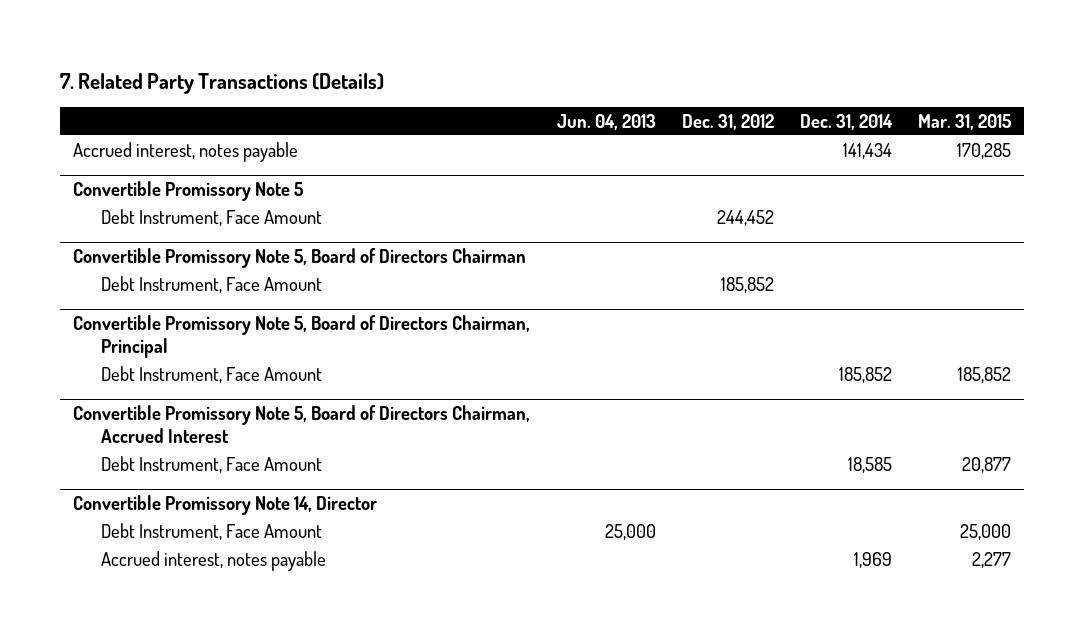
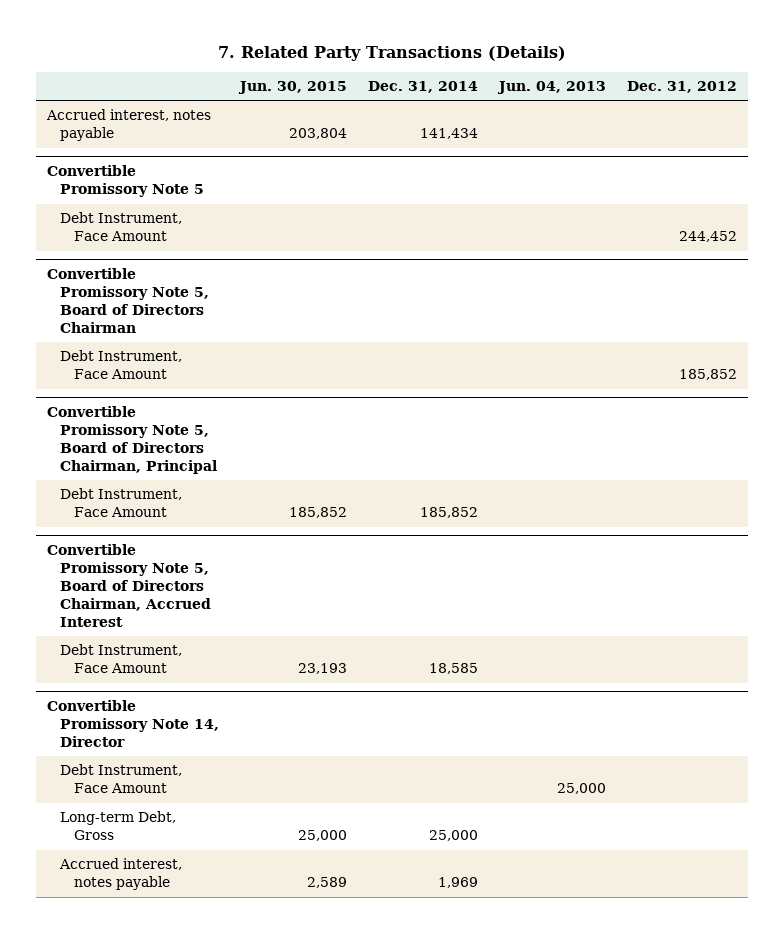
[918,113,1012,130] Mar. 31, 2015 -> none
none -> [238,81,348,95] Jun. 30, 2015
none -> [60,811,177,841] Long-term Debt, Gross

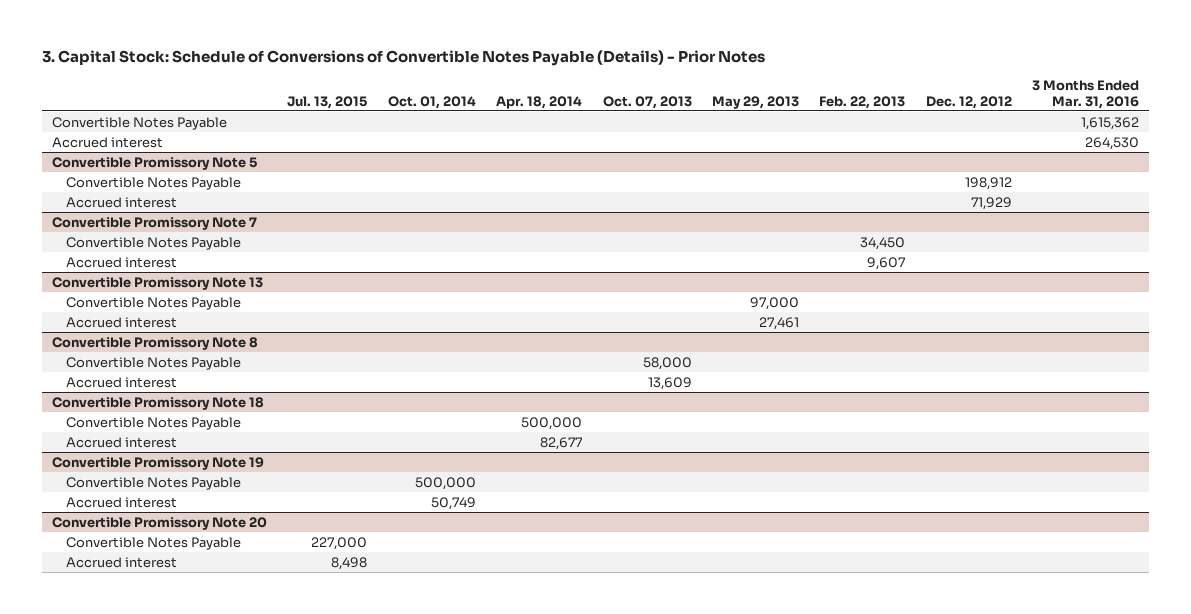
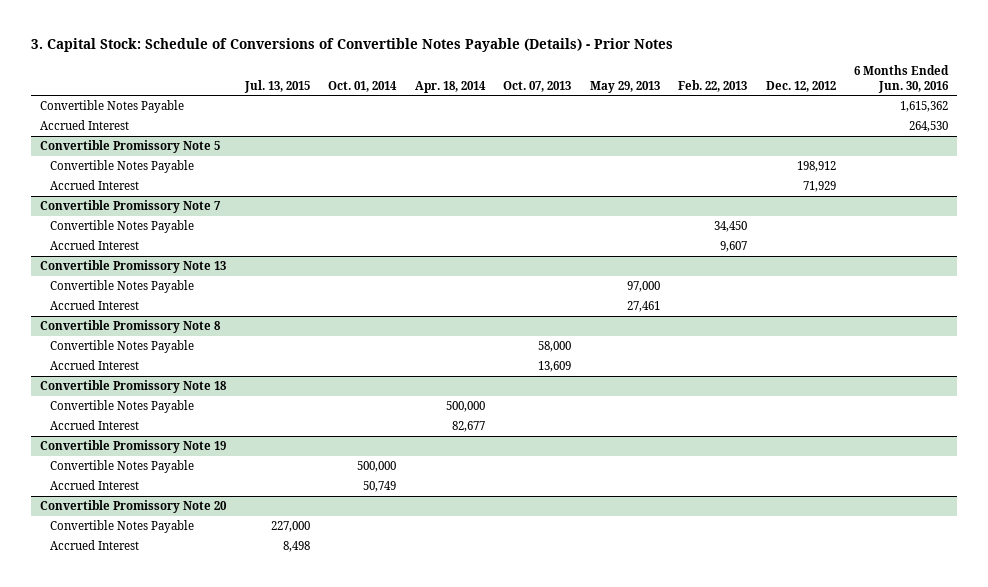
[1032,80,1140,109] 3 Months Ended Mar. 31, 2016 -> none
none -> [854,64,950,93] 6 Months Ended Jun. 30, 2016
[52,136,164,148] Accrued interest -> [40,120,130,131] Accrued Interest
[66,196,178,208] Accrued interest -> [50,180,140,191] Accrued Interest
[66,256,178,268] Accrued interest -> [50,240,140,251] Accrued Interest
[66,316,178,328] Accrued interest -> [50,300,140,311] Accrued Interest
[66,376,178,388] Accrued interest -> [50,360,140,371] Accrued Interest
[66,436,178,448] Accrued interest -> [50,420,140,431] Accrued Interest
[66,496,178,508] Accrued interest -> [50,480,140,491] Accrued Interest
[66,556,178,568] Accrued interest -> [50,540,140,551] Accrued Interest

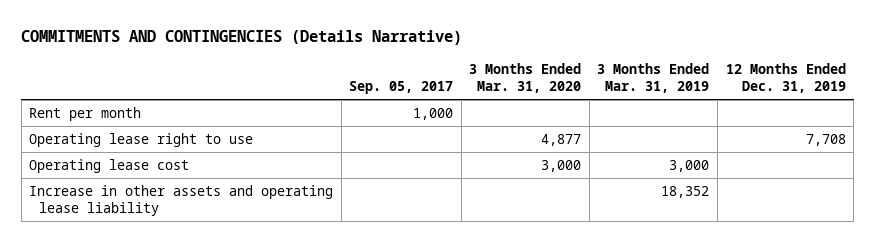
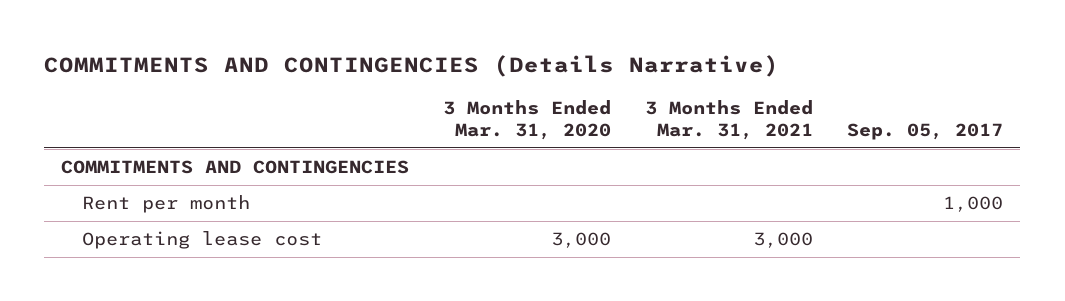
[597,62,710,94] 3 Months Ended Mar. 31, 2019 -> none
[725,62,846,94] 12 Months Ended Dec. 31, 2019 -> none
none -> [645,99,814,140] 3 Months Ended Mar. 31, 2021
none -> [61,160,410,175] COMMITMENTS AND CONTINGENCIES
[29,132,254,147] Operating lease right to use -> none
[29,184,334,217] Increase in other assets and operating lease liability -> none

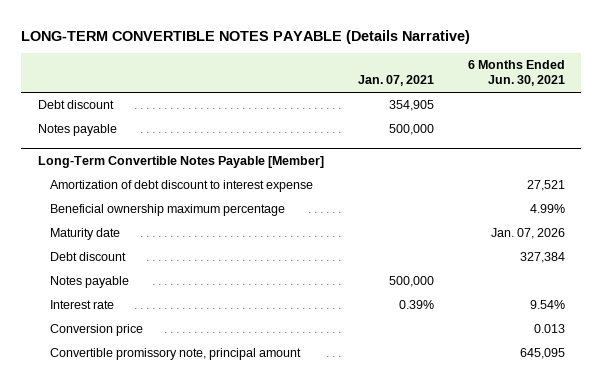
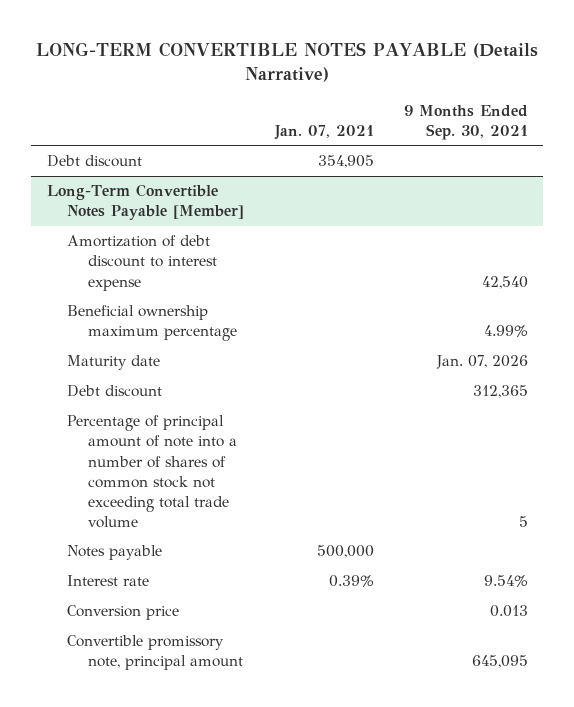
[467,60,565,87] 6 Months Ended Jun. 30, 2021 -> none
none -> [403,104,528,140] 9 Months Ended Sep. 30, 2021
[38,124,118,137] Notes payable -> none
none -> [67,415,238,528] Percentage of principal amount of note into a number of shares of common stock not exceeding total trade volume

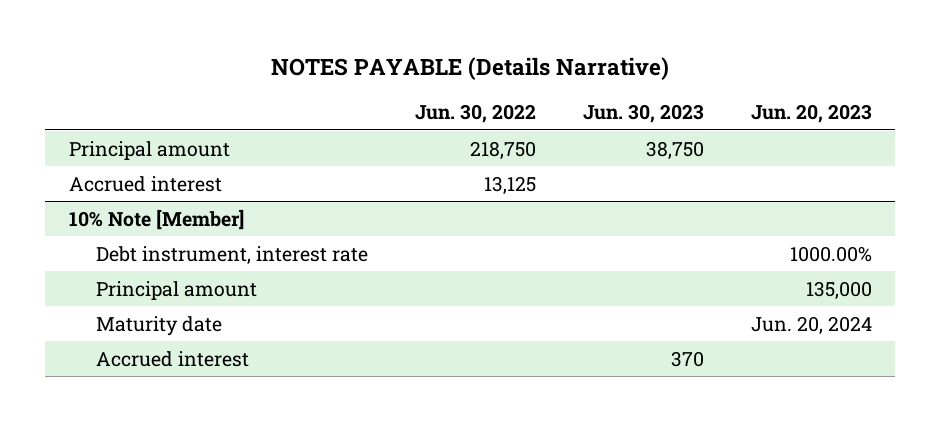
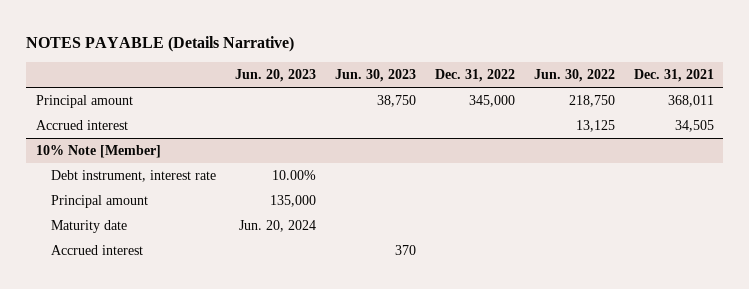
none -> [434,69,515,83] Dec. 31, 2022
none -> [633,69,714,83] Dec. 31, 2021
[789,245,872,262] 1000.00% -> [272,170,317,181] 10.00%

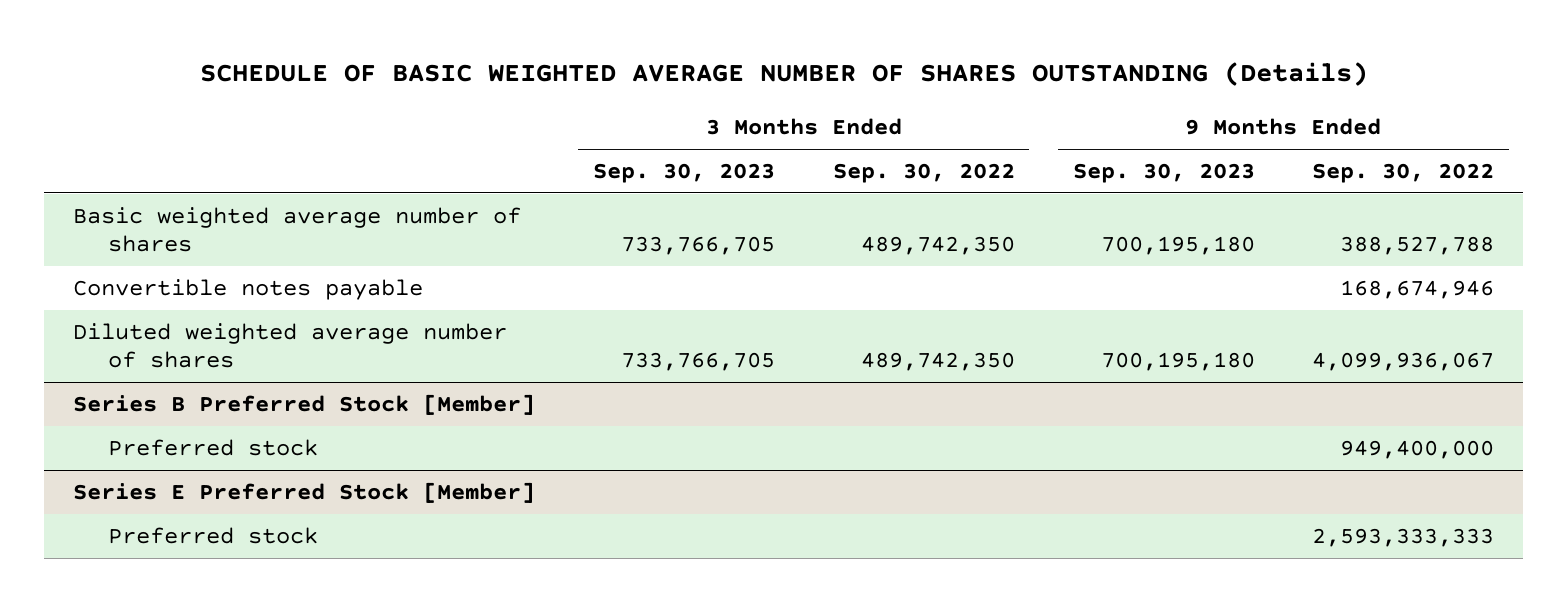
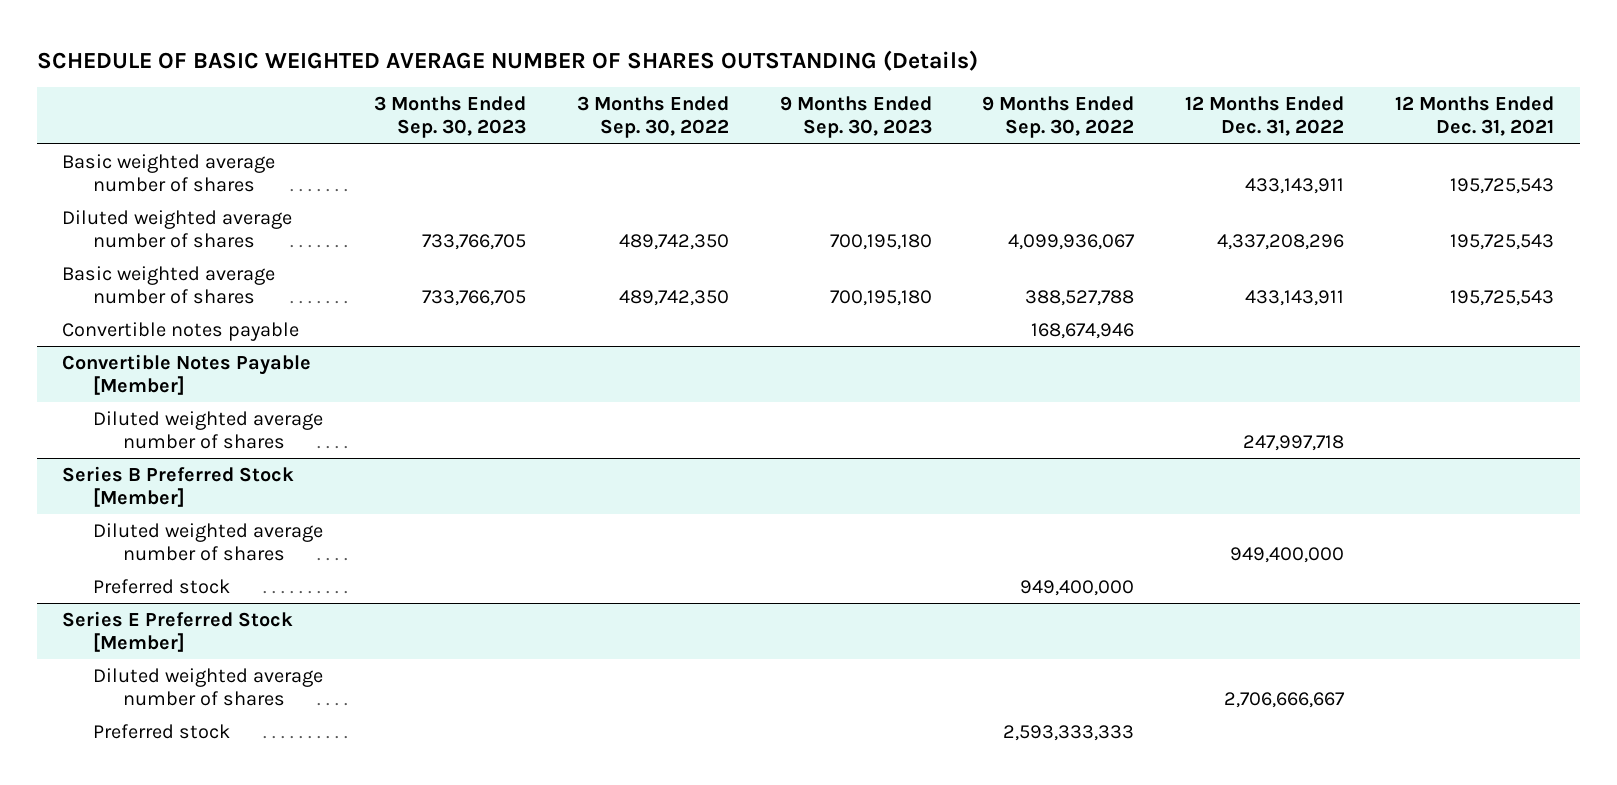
none -> [1185,96,1345,137] 12 Months Ended Dec. 31, 2022
none -> [1395,96,1555,137] 12 Months Ended Dec. 31, 2021
none -> [62,153,276,192] Basic weighted average number of shares
[73,322,508,369] Diluted weighted average number of shares -> [62,209,293,248] Diluted weighted average number of shares
none -> [62,353,312,395] Convertible Notes Payable [Member]
none -> [92,410,323,449] Diluted weighted average number of shares
none -> [92,522,323,561] Diluted weighted average number of shares
none -> [92,667,323,706] Diluted weighted average number of shares

